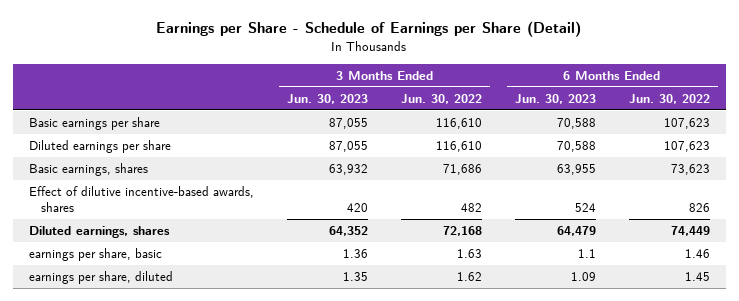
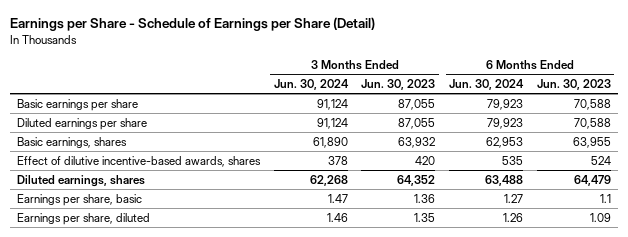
[400,93,482,104] Jun. 30, 2022 -> none
[628,93,710,104] Jun. 30, 2022 -> none
none -> [273,79,349,91] Jun. 30, 2024
none -> [449,79,525,91] Jun. 30, 2024
[29,248,163,262] earnings per share, basic -> [16,193,142,206] Earnings per share, basic
[29,271,174,285] earnings per share, diluted -> [16,212,150,225] Earnings per share, diluted

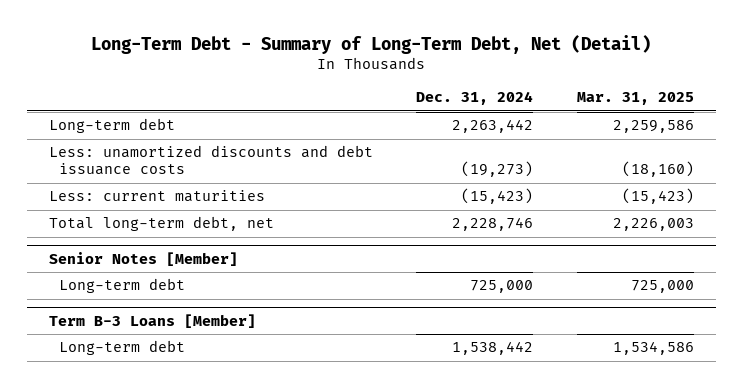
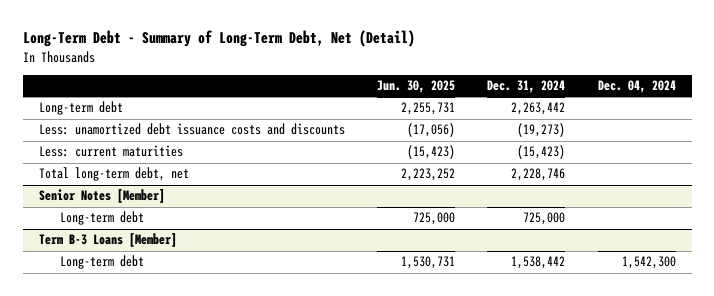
[576,92,694,106] Mar. 31, 2025 -> none
none -> [376,80,455,94] Jun. 30, 2025
none -> [597,80,676,94] Dec. 04, 2024
[48,145,373,176] Less: unamortized discounts and debt issuance costs -> [38,123,345,136] Less: unamortized debt issuance costs and discounts

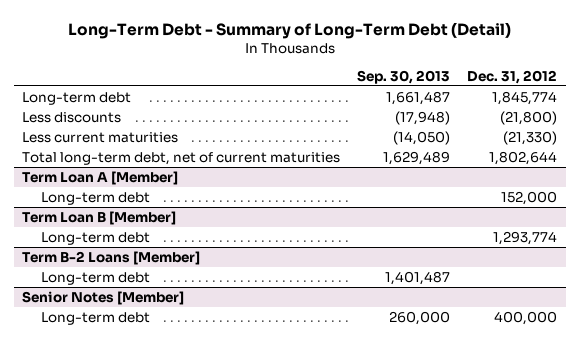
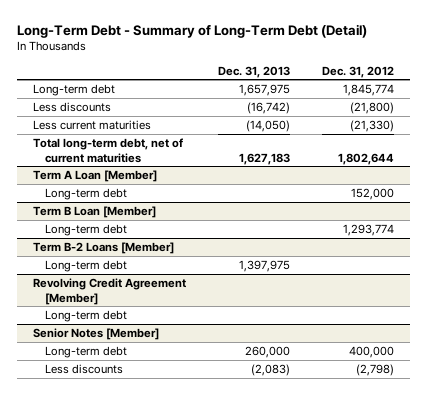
[357,69,451,84] Sep. 30, 2013 -> none
none -> [217,65,290,78] Dec. 31, 2013
[22,170,179,185] Term Loan A [Member] -> [32,170,157,183] Term A Loan [Member]
[22,210,177,225] Term Loan B [Member] -> [32,206,156,219] Term B Loan [Member]
none -> [32,278,186,305] Revolving Credit Agreement [Member]
none -> [45,310,128,323] Long-term debt
none -> [45,364,124,375] Less discounts

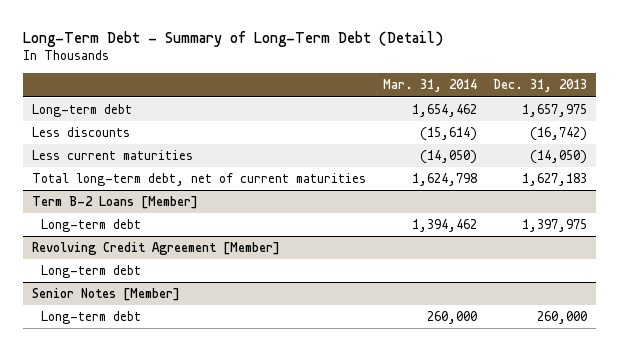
[321,65,394,78] Dec. 31, 2012 -> none
none -> [382,79,477,93] Mar. 31, 2014
[32,170,157,183] Term A Loan [Member] -> none
[45,188,128,201] Long-term debt -> none
[32,206,156,219] Term B Loan [Member] -> none
[45,224,128,237] Long-term debt -> none
[45,364,124,375] Less discounts -> none

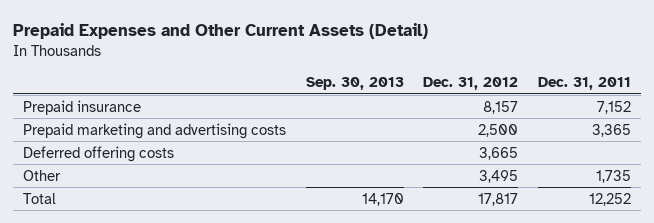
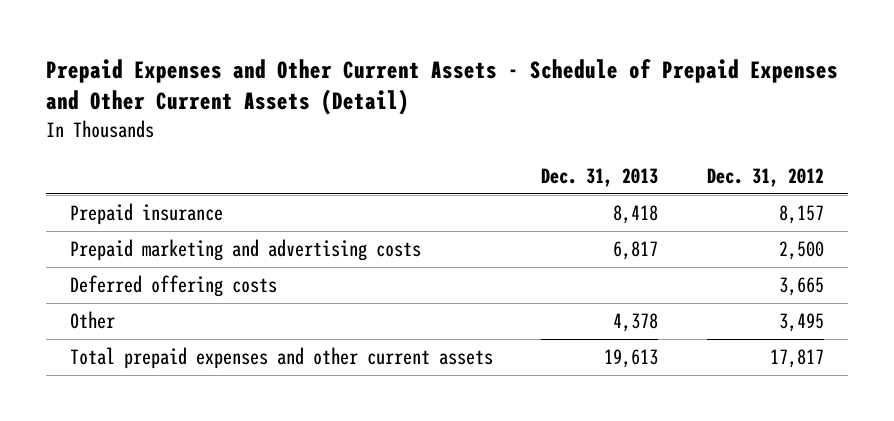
[12,22,428,39] Prepaid Expenses and Other Current Assets (Detail) -> [45,58,838,116] Prepaid Expenses and Other Current Assets - Schedule of Prepaid Expenses and Other Current Assets (Detail)
[305,77,404,91] Sep. 30, 2013 -> none
[538,77,632,91] Dec. 31, 2011 -> none
none -> [541,167,659,187] Dec. 31, 2013
[22,192,56,204] Total -> [70,347,494,370] Total prepaid expenses and other current assets

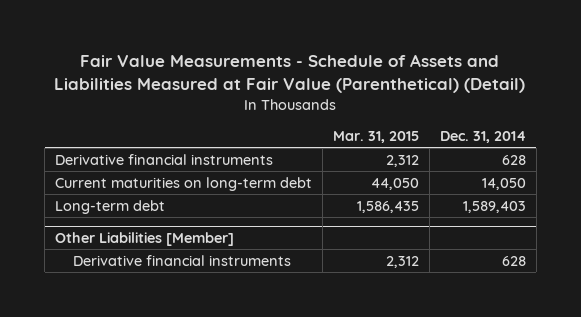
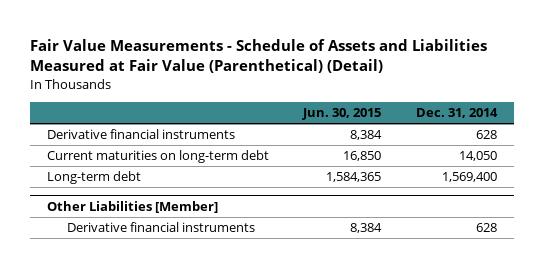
[332,131,419,144] Mar. 31, 2015 -> none
none -> [302,108,382,121] Jun. 30, 2015
[462,200,526,213] 1,589,403 -> [441,172,497,183] 1,569,400

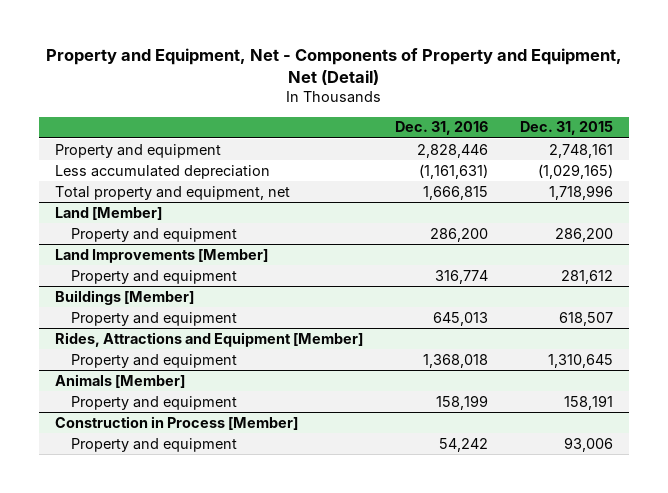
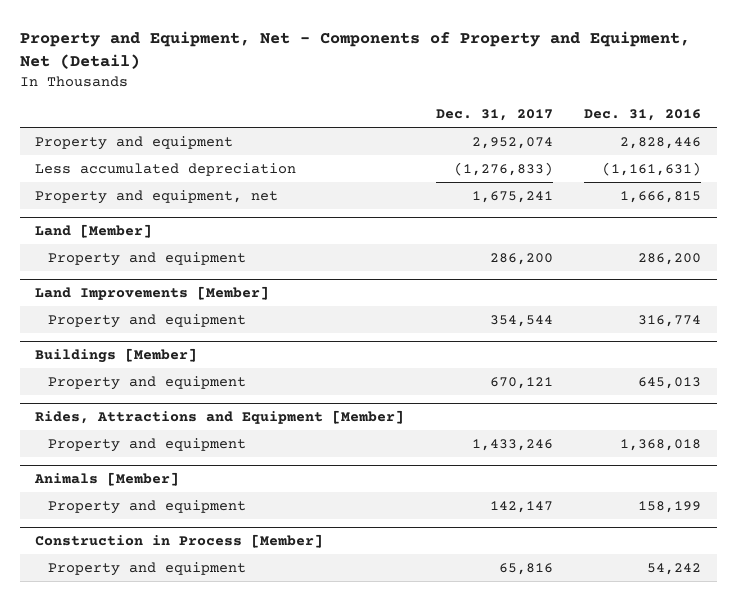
[519,121,613,136] Dec. 31, 2015 -> none
none -> [435,109,553,122] Dec. 31, 2017
[54,185,290,200] Total property and equipment, net -> [35,189,279,204] Property and equipment, net

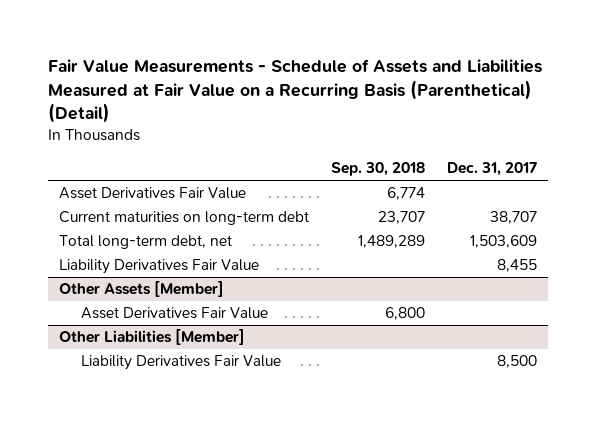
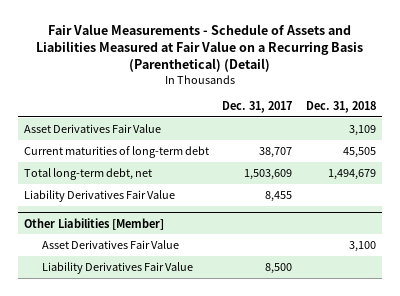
[330,162,425,177] Sep. 30, 2018 -> none
none -> [305,101,376,114] Dec. 31, 2018
[58,211,309,226] Current maturities on long-term debt -> [24,145,210,158] Current maturities of long-term debt
[58,281,224,298] Other Assets [Member] -> none
[80,307,268,320] Asset Derivatives Fair Value -> none
none -> [41,239,179,249] Asset Derivatives Fair Value

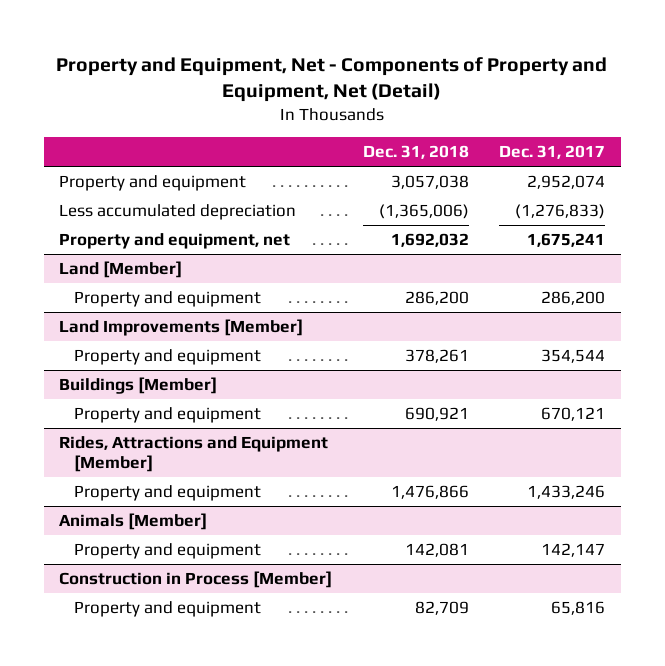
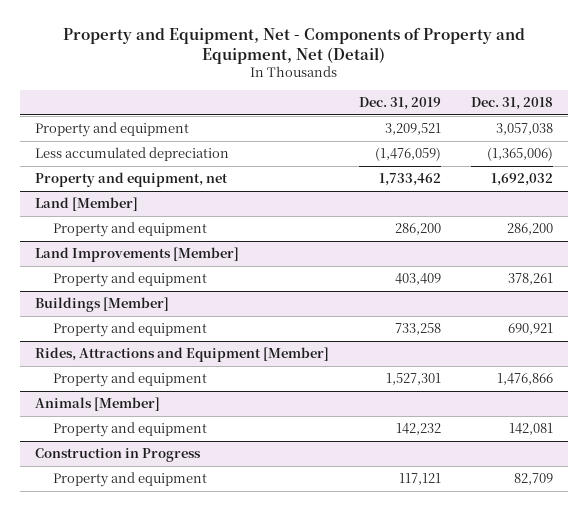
[499,145,606,160] Dec. 31, 2017 -> none
none -> [359,97,442,111] Dec. 31, 2019
[59,571,333,589] Construction in Process [Member] -> [35,447,202,462] Construction in Progress

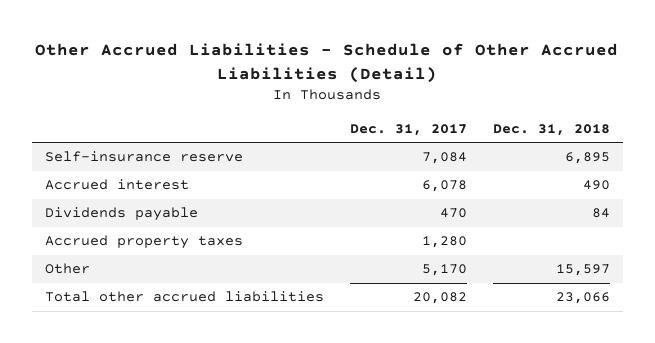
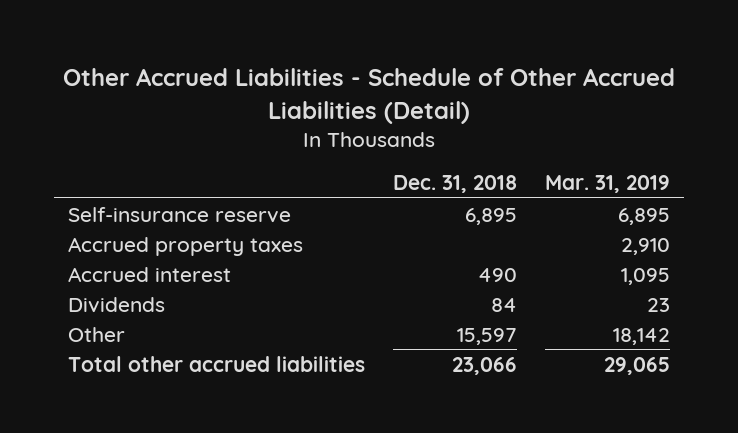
[349,123,467,136] Dec. 31, 2017 -> none
none -> [545,175,671,194] Mar. 31, 2019
[44,207,198,222] Dividends payable -> none
[44,179,189,191] Accrued interest -> [67,266,231,282] Accrued interest
none -> [67,296,165,313] Dividends

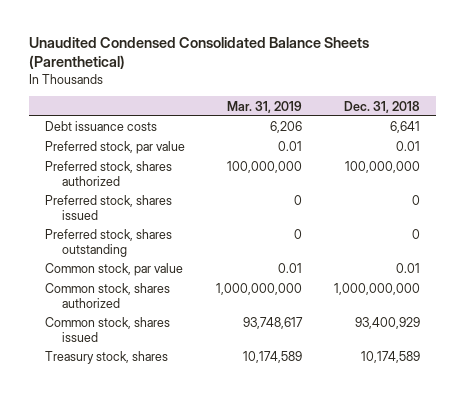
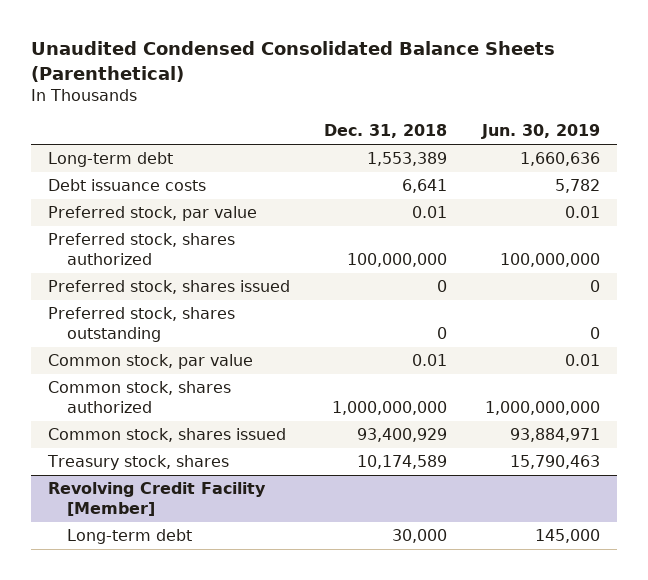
[227,100,303,113] Mar. 31, 2019 -> none
none -> [481,124,601,140] Jun. 30, 2019
none -> [47,152,173,168] Long-term debt
none -> [47,482,266,517] Revolving Credit Facility [Member]
none -> [67,529,193,545] Long-term debt

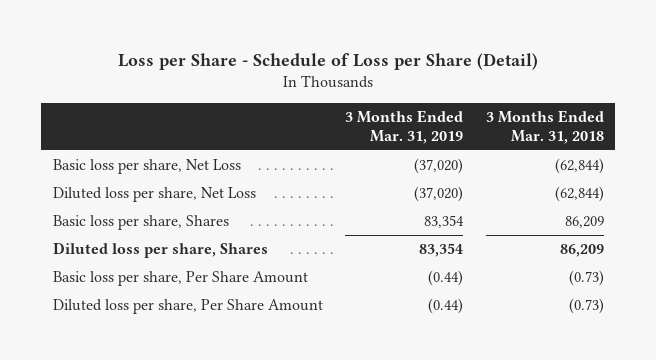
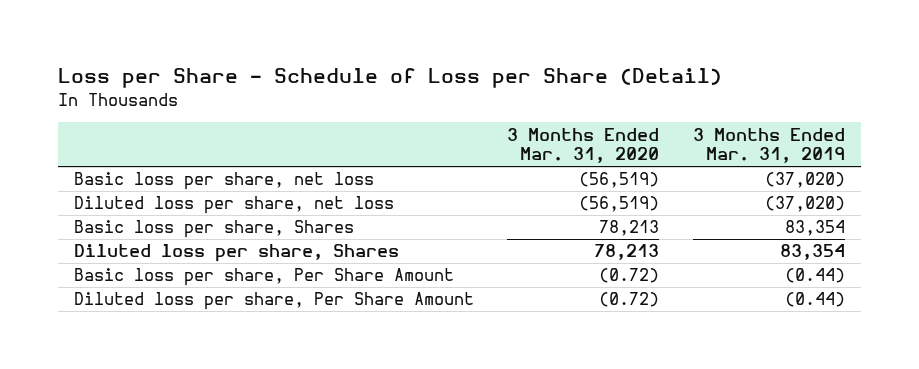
[485,110,604,144] 3 Months Ended Mar. 31, 2018 -> none
none -> [507,127,660,164] 3 Months Ended Mar. 31, 2020
[52,158,241,174] Basic loss per share, Net Loss -> [74,172,375,191] Basic loss per share, net loss
[52,186,256,202] Diluted loss per share, Net Loss -> [74,196,395,215] Diluted loss per share, net loss

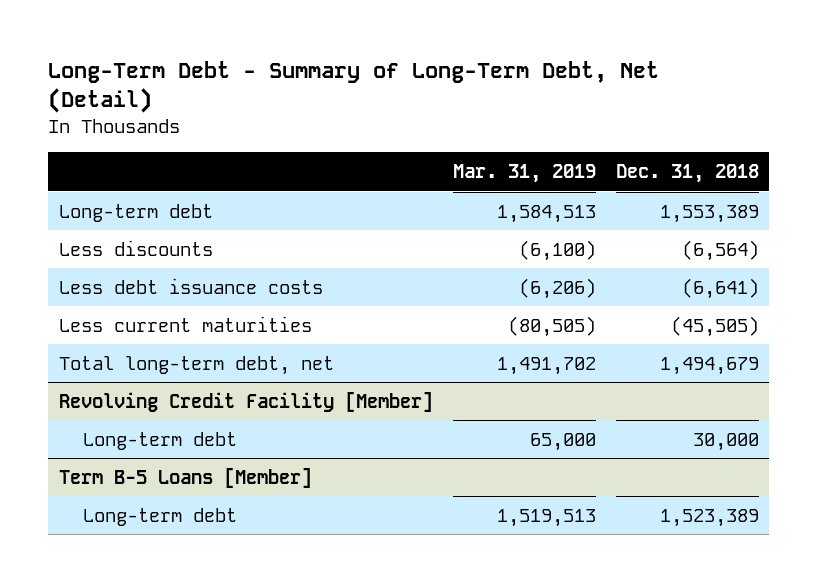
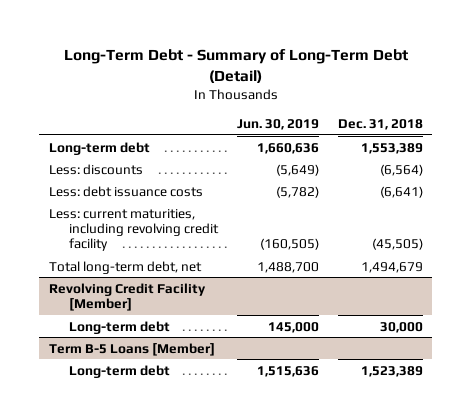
[48,60,660,114] Long-Term Debt - Summary of Long-Term Debt, Net (Detail) -> [63,48,408,83] Long-Term Debt - Summary of Long-Term Debt (Detail)
[452,164,596,184] Mar. 31, 2019 -> none
none -> [236,118,319,130] Jun. 30, 2019
[58,239,213,256] Less discounts -> [48,163,143,175] Less: discounts
[58,277,323,294] Less debt issuance costs -> [48,185,203,197] Less: debt issuance costs
[58,315,312,332] Less current maturities -> [48,208,219,252] Less: current maturities, including revolving credit facility

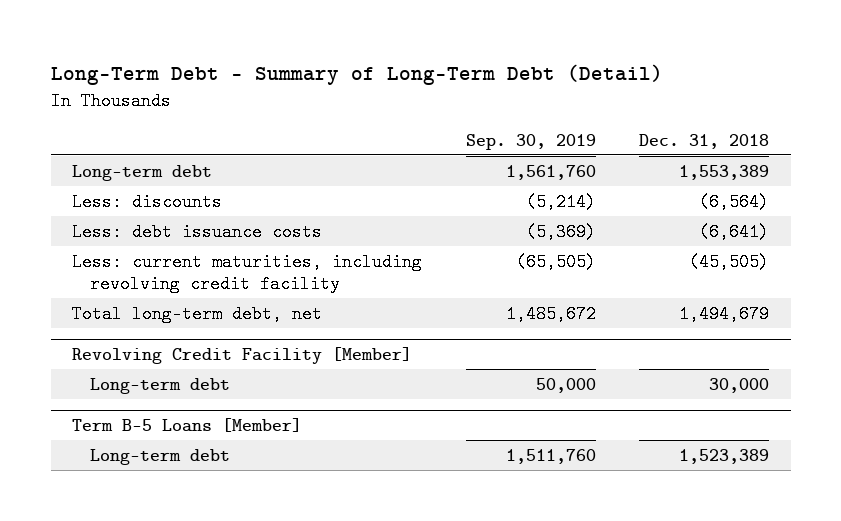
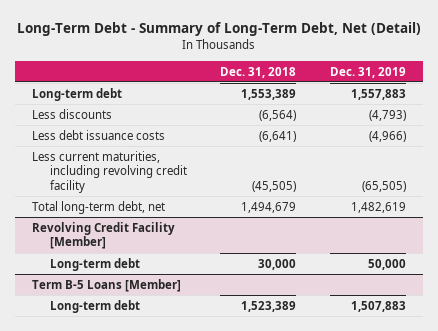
[50,64,663,86] Long-Term Debt - Summary of Long-Term Debt (Detail) -> [17,22,422,37] Long-Term Debt - Summary of Long-Term Debt, Net (Detail)
[465,133,596,150] Sep. 30, 2019 -> none
none -> [330,66,407,78] Dec. 31, 2019
[72,192,223,211] Less: discounts -> [32,108,113,119] Less discounts
[72,222,323,241] Less: debt issuance costs -> [32,129,166,140] Less debt issuance costs
[72,252,423,294] Less: current maturities, including revolving credit facility -> [32,150,187,194] Less current maturities, including revolving credit facility

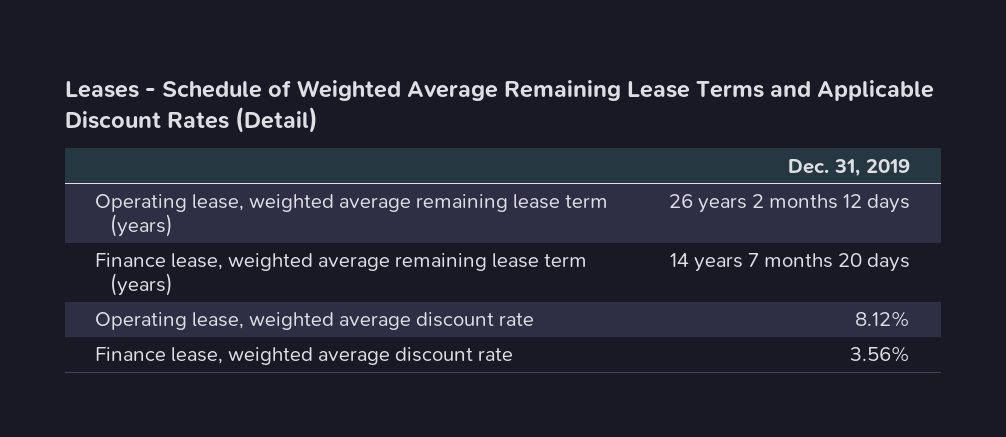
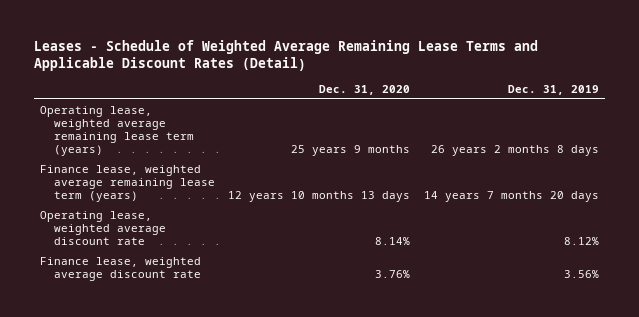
none -> [319,85,411,96] Dec. 31, 2020
[669,194,911,214] 26 years 2 months 12 days -> [430,145,599,157] 26 years 2 months 8 days

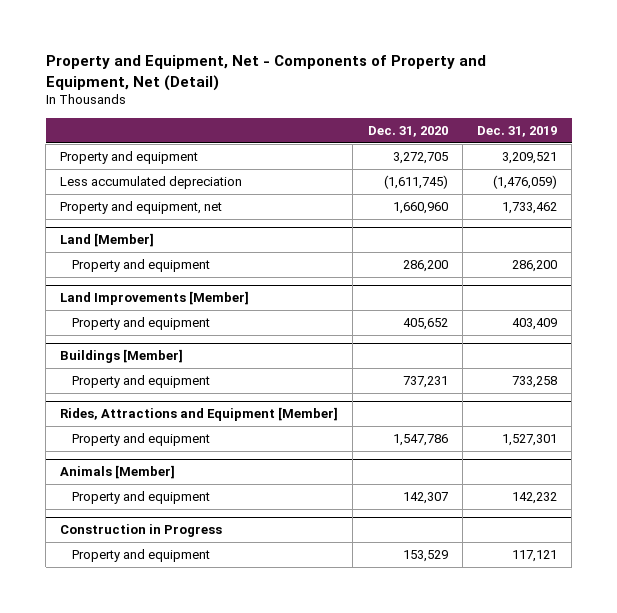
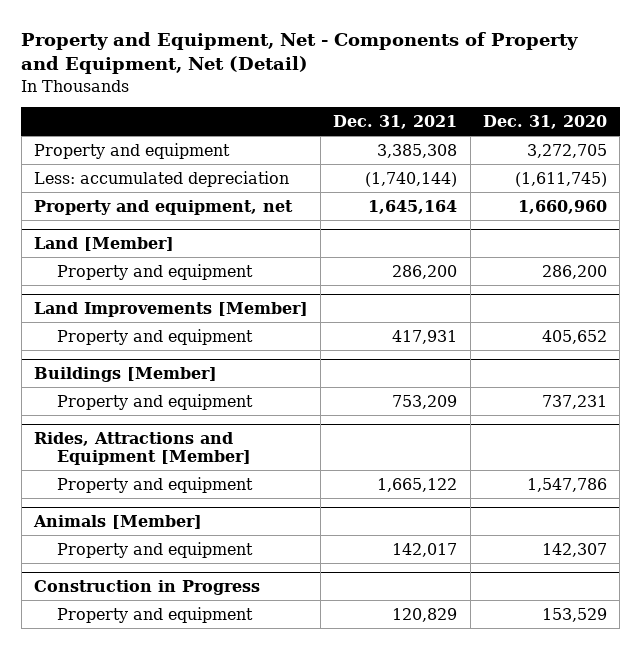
[477,125,558,137] Dec. 31, 2019 -> none
none -> [333,115,458,130] Dec. 31, 2021
[60,176,243,190] Less accumulated depreciation -> [33,170,289,187] Less: accumulated depreciation

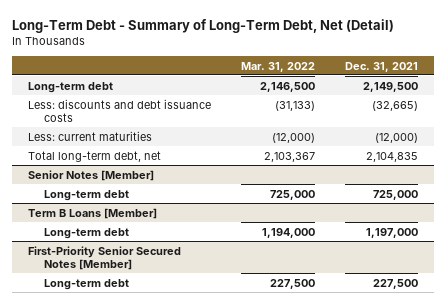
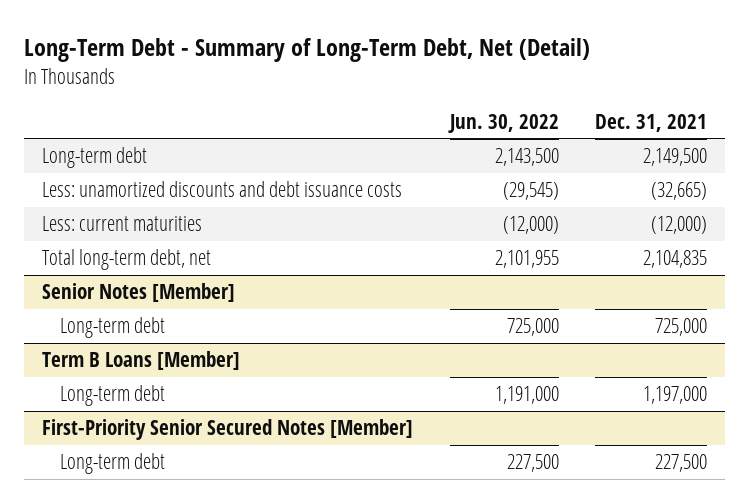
[240,61,315,72] Mar. 31, 2022 -> none
none -> [447,113,559,133] Jun. 30, 2022
[27,98,211,122] Less: discounts and debt issuance costs -> [42,181,403,198] Less: unamortized discounts and debt issuance costs

